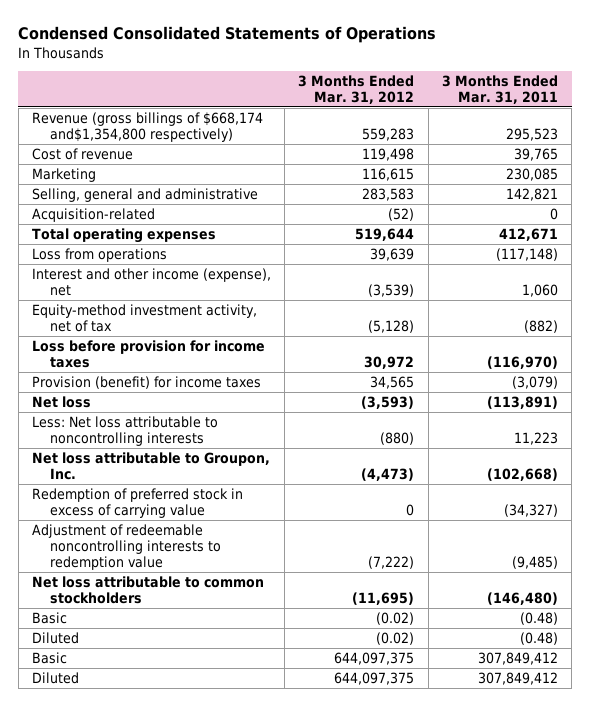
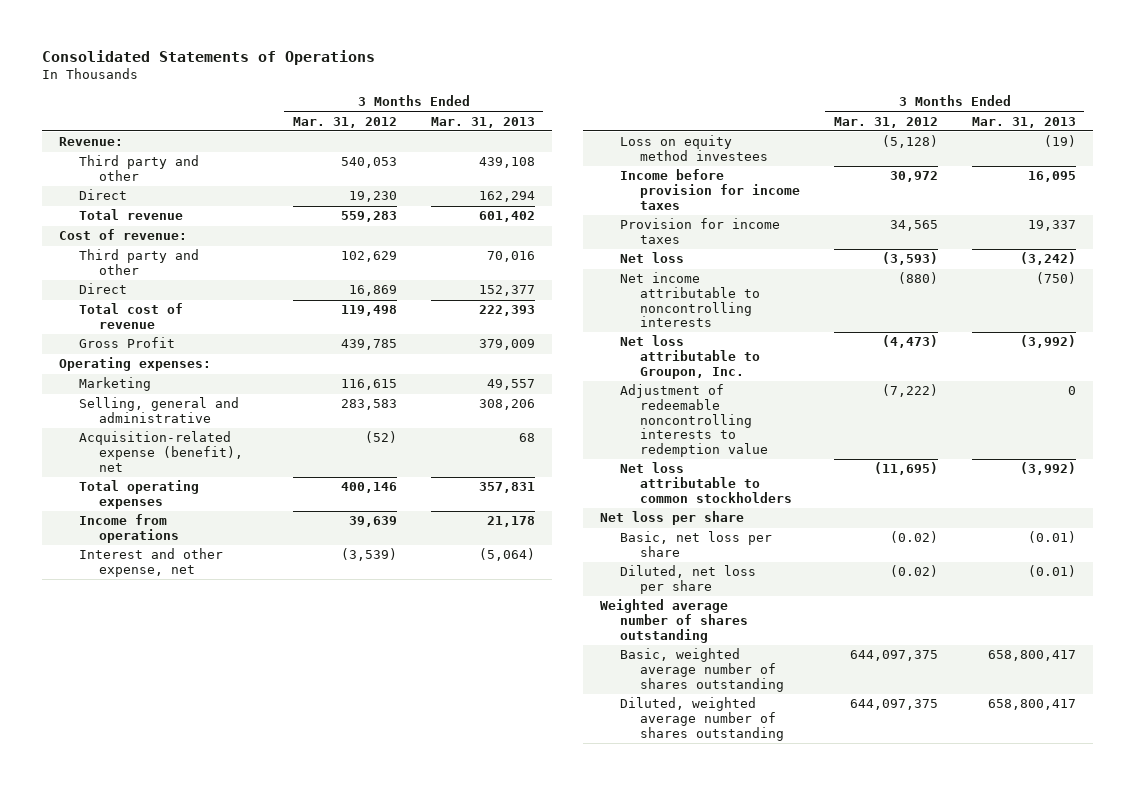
[18,26,437,44] Condensed Consolidated Statements of Operations -> [42,49,376,65] Consolidated Statements of Operations
[441,74,558,104] 3 Months Ended Mar. 31, 2011 -> none
none -> [430,116,535,128] Mar. 31, 2013
none -> [59,137,124,147] Revenue:
none -> [79,155,200,182] Third party and other
none -> [79,189,128,201] Direct
[32,111,264,142] Revenue (gross billings of $668,174 and$1,354,800 respectively) -> [79,209,184,221] Total revenue
none -> [59,229,188,241] Cost of revenue:
none -> [79,249,200,276] Third party and other
none -> [79,283,128,295] Direct
[32,147,134,160] Cost of revenue -> [79,303,184,330] Total cost of revenue
none -> [79,337,176,349] Gross Profit
none -> [59,357,212,372] Operating expenses:
[32,207,156,222] Acquisition-related -> [79,431,243,472] Acquisition-related expense (benefit), net
[355,227,415,241] 519,644 -> [340,482,397,494] 400,146
[32,247,168,262] Loss from operations -> [79,514,179,544] Income from operations
[32,267,272,296] Interest and other income (expense), net -> [79,548,224,578] Interest and other expense, net
[32,303,258,332] Equity-method investment activity, net of tax -> [620,135,768,162] Loss on equity method investees
[32,339,266,368] Loss before provision for income taxes -> [620,169,800,210] Income before provision for income taxes
[32,375,262,389] Provision (benefit) for income taxes -> [620,218,781,245] Provision for income taxes
[32,415,219,446] Less: Net loss attributable to noncontrolling interests -> [620,272,760,328] Net income attributable to noncontrolling interests
[32,487,244,518] Redemption of preferred stock in excess of carrying value -> none
none -> [600,511,745,526] Net loss per share
[32,611,68,624] Basic -> [620,531,773,558] Basic, net loss per share
[32,631,80,644] Diluted -> [620,565,757,595] Diluted, net loss per share
none -> [600,599,749,643] Weighted average number of shares outstanding
[32,651,68,664] Basic -> [620,648,784,692] Basic, weighted average number of shares outstanding
[32,671,80,684] Diluted -> [620,697,784,741] Diluted, weighted average number of shares outstanding

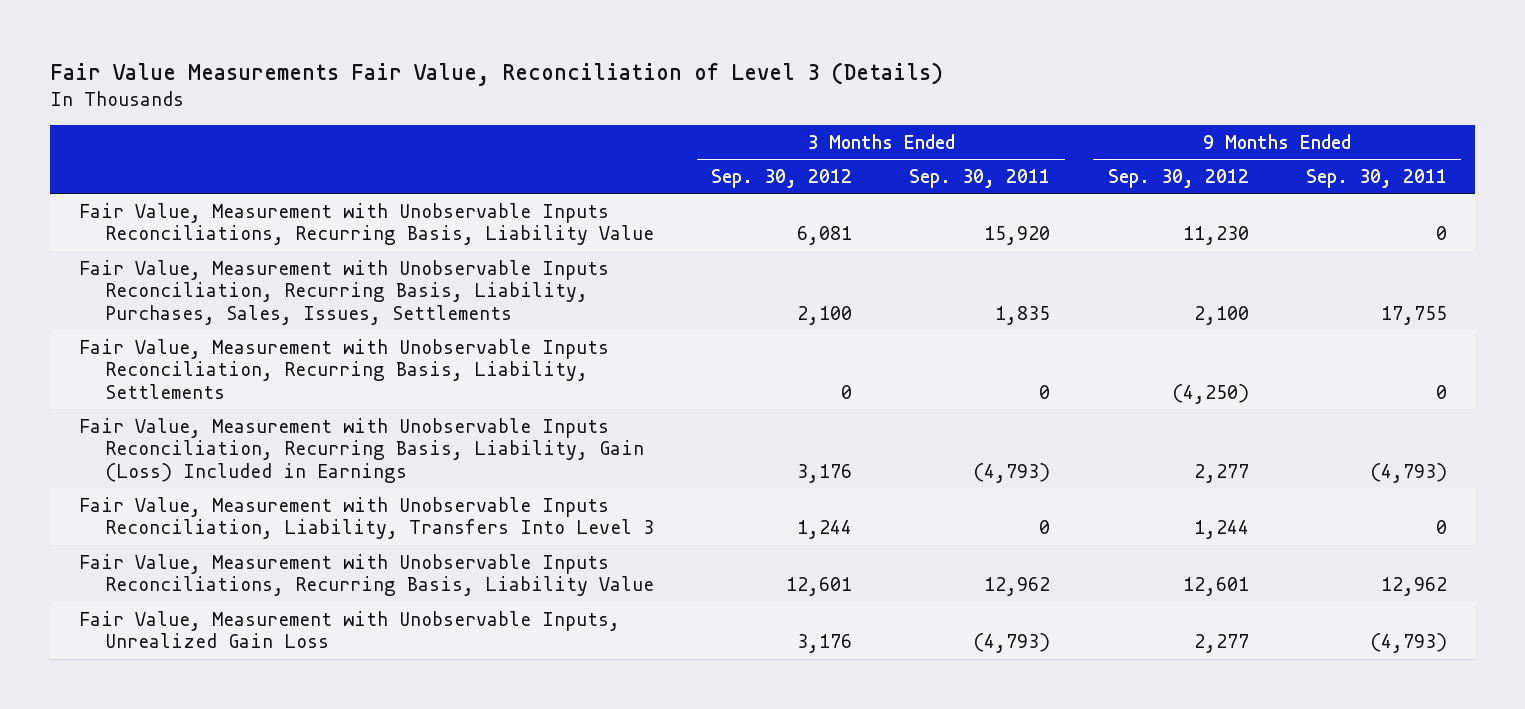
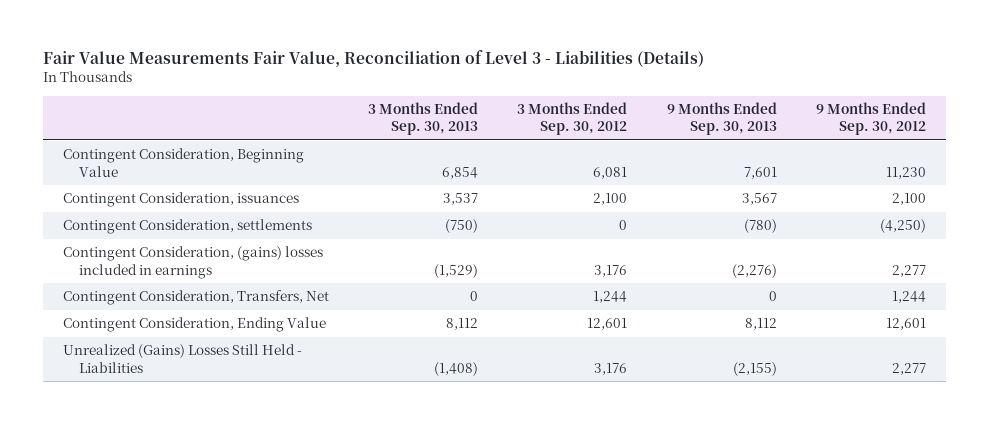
[50,62,944,87] Fair Value Measurements Fair Value, Reconciliation of Level 3 (Details) -> [42,49,704,67] Fair Value Measurements Fair Value, Reconciliation of Level 3 - Liabilities (Details)
[909,168,1051,188] Sep. 30, 2011 -> none
[1305,168,1447,188] Sep. 30, 2011 -> none
none -> [367,101,478,136] 3 Months Ended Sep. 30, 2013
none -> [666,101,777,136] 9 Months Ended Sep. 30, 2013
[78,202,655,246] Fair Value, Measurement with Unobservable Inputs Reconciliations, Recurring Basis, Liability Value -> [62,148,304,177] Contingent Consideration, Beginning Value
[78,259,609,326] Fair Value, Measurement with Unobservable Inputs Reconciliation, Recurring Basis, Liability, Purchases, Sales, Issues, Settlements -> [62,192,299,208] Contingent Consideration, issuances
[78,338,609,400] Fair Value, Measurement with Unobservable Inputs Reconciliation, Recurring Basis, Liability, Settlements -> [62,219,312,235] Contingent Consideration, settlements
[78,417,645,484] Fair Value, Measurement with Unobservable Inputs Reconciliation, Recurring Basis, Liability, Gain (Loss) Included in Earnings -> [62,246,323,279] Contingent Consideration, (gains) losses included in earnings
[78,496,655,540] Fair Value, Measurement with Unobservable Inputs Reconciliation, Liability, Transfers Into Level 3 -> [62,290,329,306] Contingent Consideration, Transfers, Net
[78,553,655,597] Fair Value, Measurement with Unobservable Inputs Reconciliations, Recurring Basis, Liability Value -> [62,317,326,333] Contingent Consideration, Ending Value
[78,610,620,649] Fair Value, Measurement with Unobservable Inputs, Unrealized Gain Loss -> [62,344,302,373] Unrealized (Gains) Losses Still Held - Liabilities

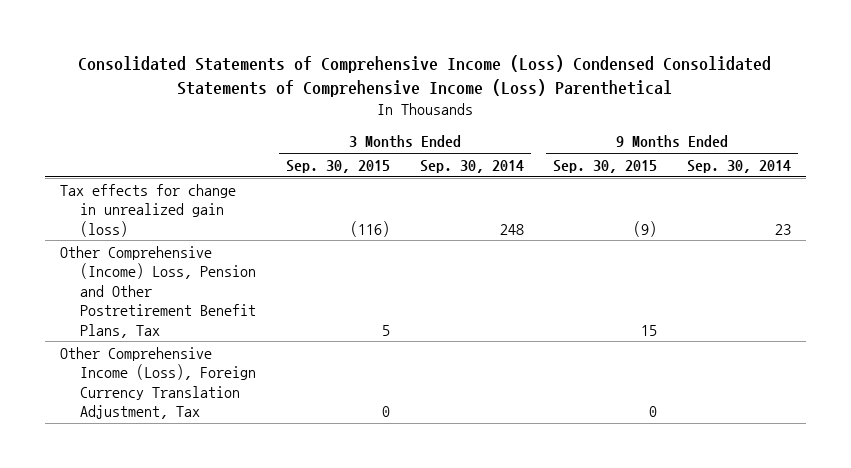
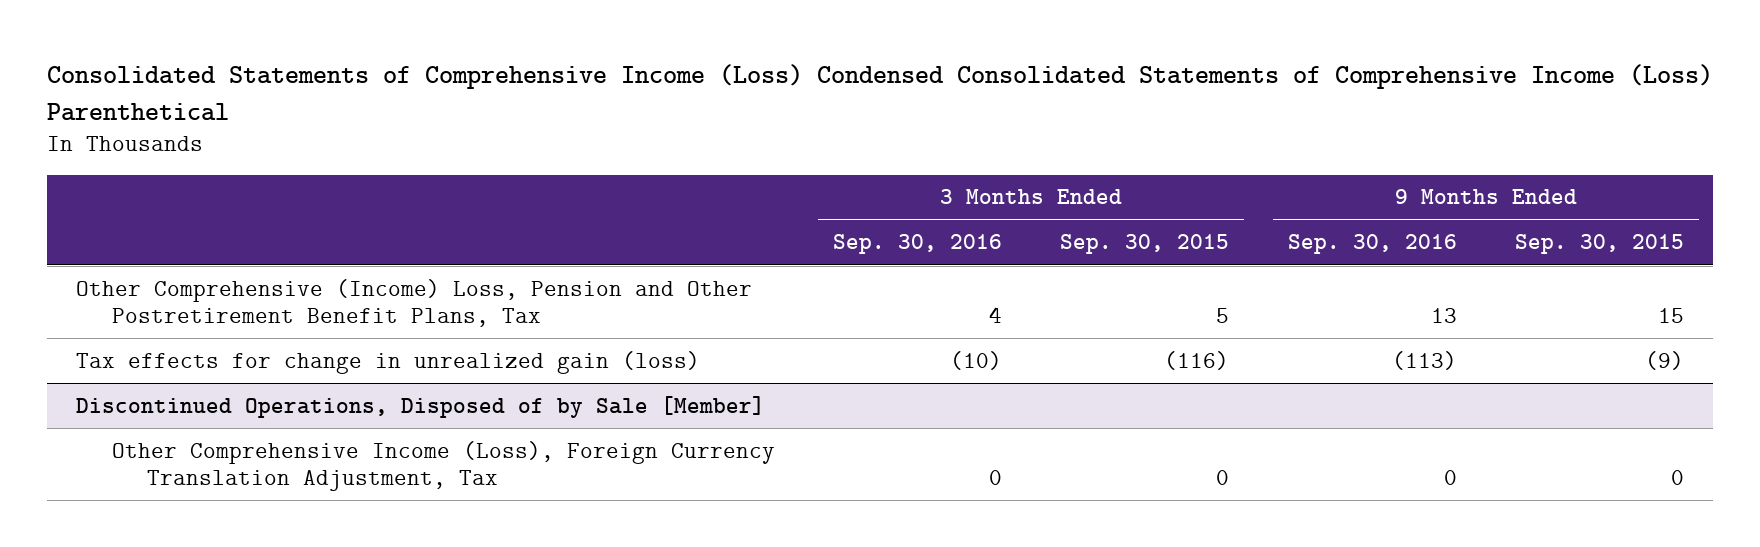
[419,159,524,173] Sep. 30, 2014 -> none
[686,159,791,173] Sep. 30, 2014 -> none
none -> [832,234,1002,255] Sep. 30, 2016
none -> [1287,234,1457,255] Sep. 30, 2016
[59,183,236,237] Tax effects for change in unrealized gain (loss) -> [76,350,701,374] Tax effects for change in unrealized gain (loss)
none -> [76,395,766,418] Discontinued Operations, Disposed of by Sale [Member]

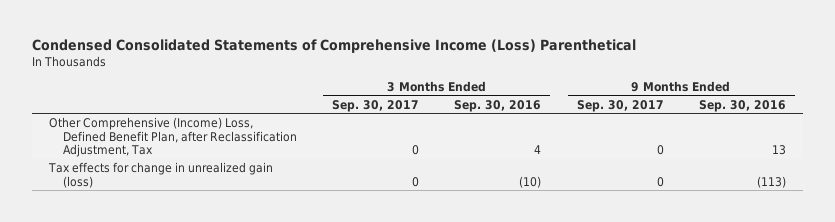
[46,64,1713,121] Consolidated Statements of Comprehensive Income (Loss) Condensed Consolidated Statements of Comprehensive Income (Loss) Parenthetical -> [31,39,636,54] Condensed Consolidated Statements of Comprehensive Income (Loss) Parenthetical
[1060,234,1230,255] Sep. 30, 2015 -> none
[1515,234,1685,255] Sep. 30, 2015 -> none
none -> [332,99,420,112] Sep. 30, 2017
none -> [576,99,664,112] Sep. 30, 2017
[76,278,753,328] Other Comprehensive (Income) Loss, Pension and Other Postretirement Benefit Plans, Tax -> [49,117,298,158] Other Comprehensive (Income) Loss, Defined Benefit Plan, after Reclassification Adjustment, Tax
[76,395,766,418] Discontinued Operations, Disposed of by Sale [Member] -> none
[111,440,775,492] Other Comprehensive Income (Loss), Foreign Currency Translation Adjustment, Tax -> none

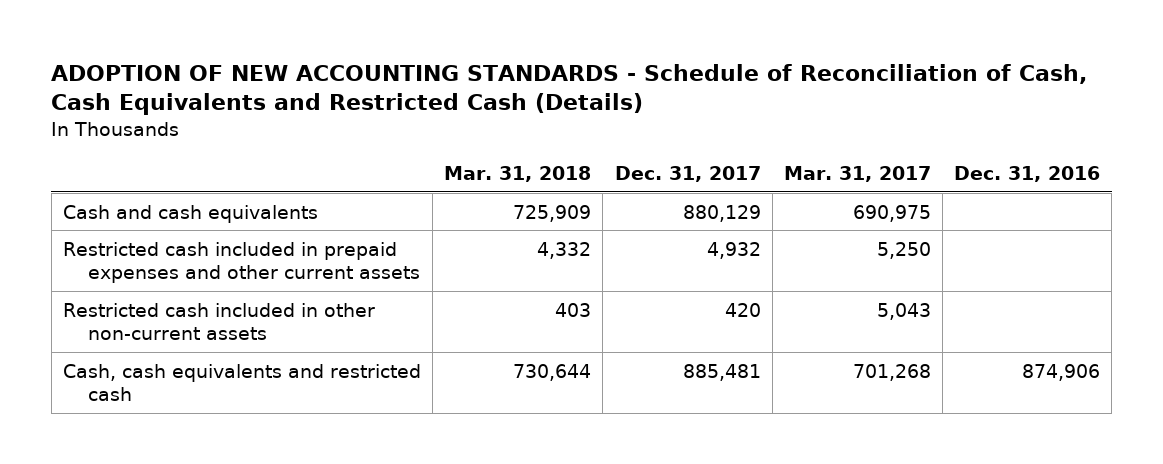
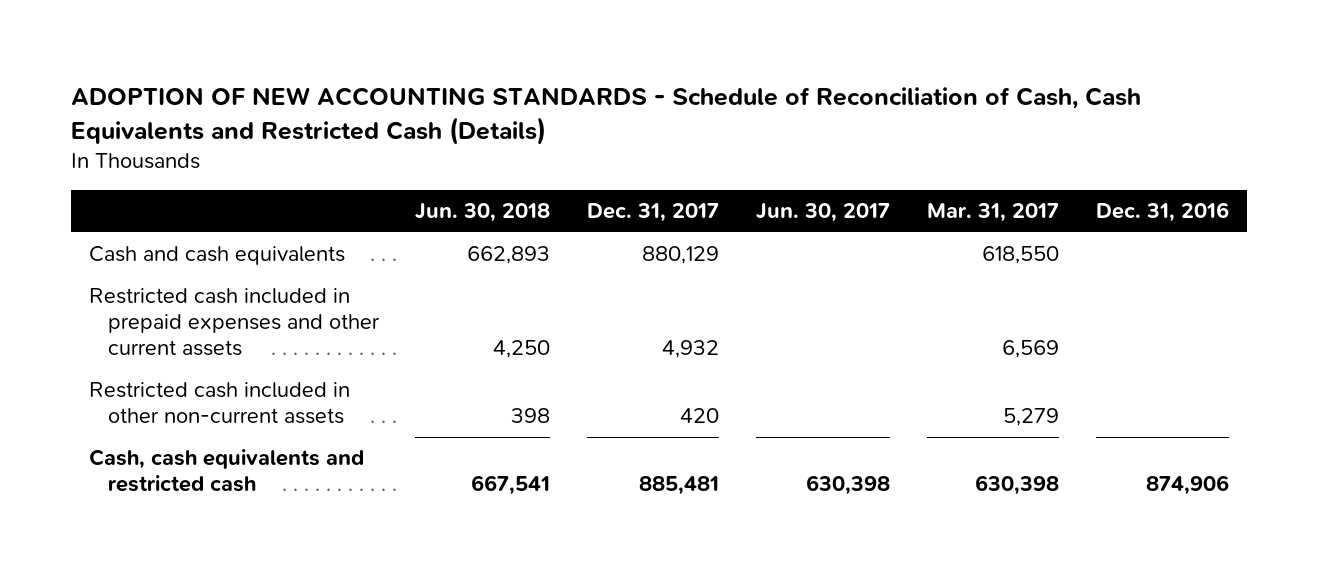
[444,166,592,183] Mar. 31, 2018 -> none
none -> [415,203,551,223] Jun. 30, 2018
none -> [756,203,891,223] Jun. 30, 2017
[852,204,931,222] 690,975 -> [981,246,1059,265] 618,550
[876,241,931,259] 5,250 -> [1001,340,1059,359] 6,569
[876,302,931,320] 5,043 -> [1002,408,1059,427] 5,279
[852,363,931,381] 701,268 -> [974,475,1059,496] 630,398

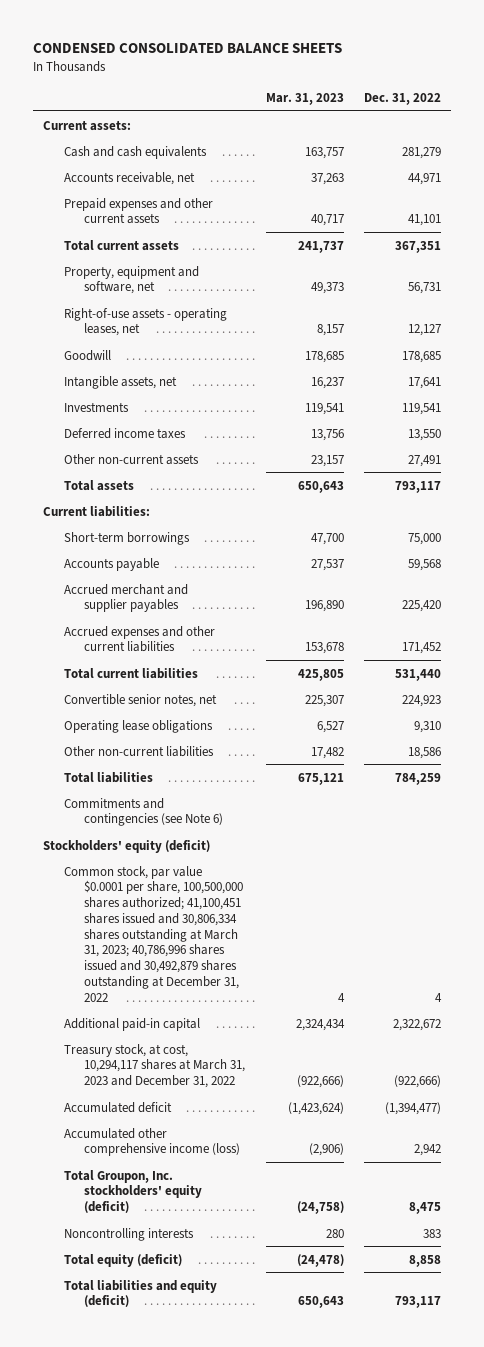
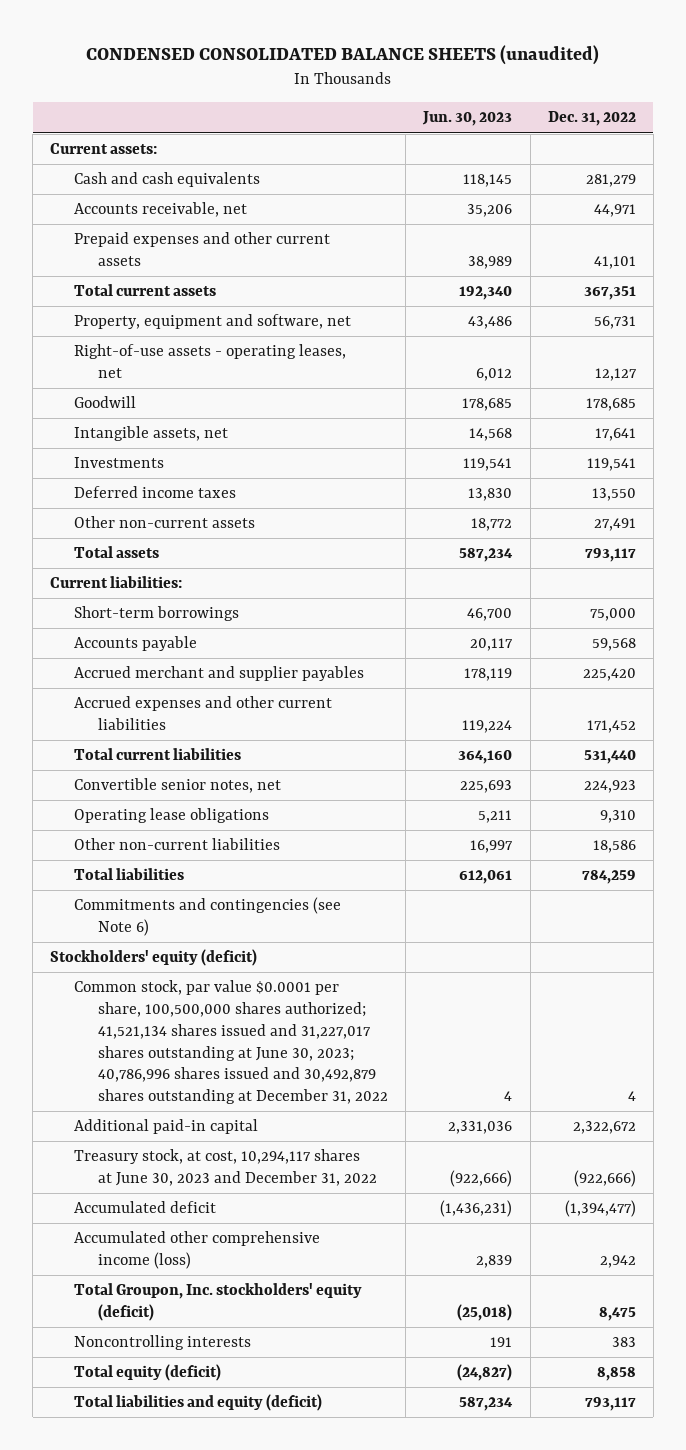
[32,43,342,54] CONDENSED CONSOLIDATED BALANCE SHEETS -> [85,45,599,66] CONDENSED CONSOLIDATED BALANCE SHEETS (unaudited)
[265,93,344,106] Mar. 31, 2023 -> none
none -> [422,111,513,127] Jun. 30, 2023
[63,865,244,1002] Common stock, par value $0.0001 per share, 100,500,000 shares authorized; 41,100,451 shares issued and 30,806,334 shares outstanding at March 31, 2023; 40,786,996 shares issued and 30,492,879 shares outstanding at December 31, 2022 -> [74,980,389,1105] Common stock, par value $0.0001 per share, 100,500,000 shares authorized; 41,521,134 shares issued and 31,227,017 shares outstanding at June 30, 2023; 40,786,996 shares issued and 30,492,879 shares outstanding at December 31, 2022
[63,1043,246,1089] Treasury stock, at cost, 10,294,117 shares at March 31, 2023 and December 31, 2022 -> [74,1149,378,1187] Treasury stock, at cost, 10,294,117 shares at June 30, 2023 and December 31, 2022

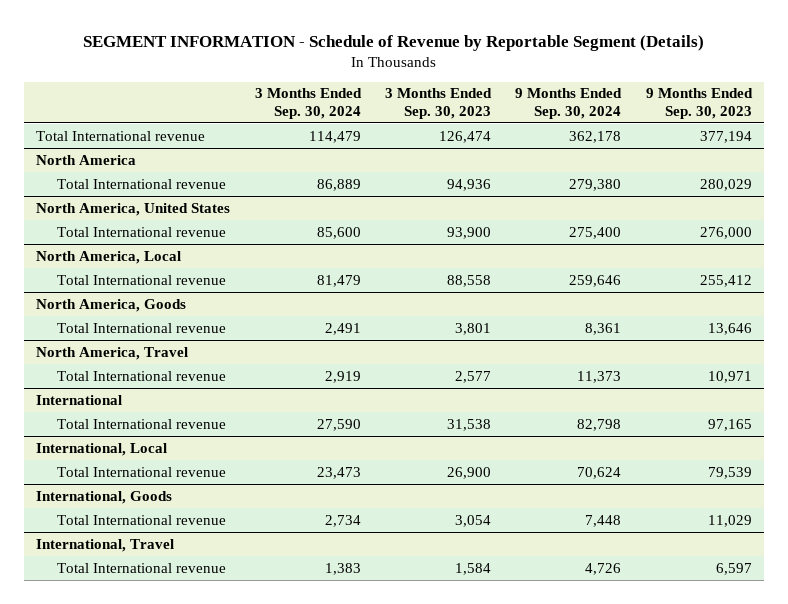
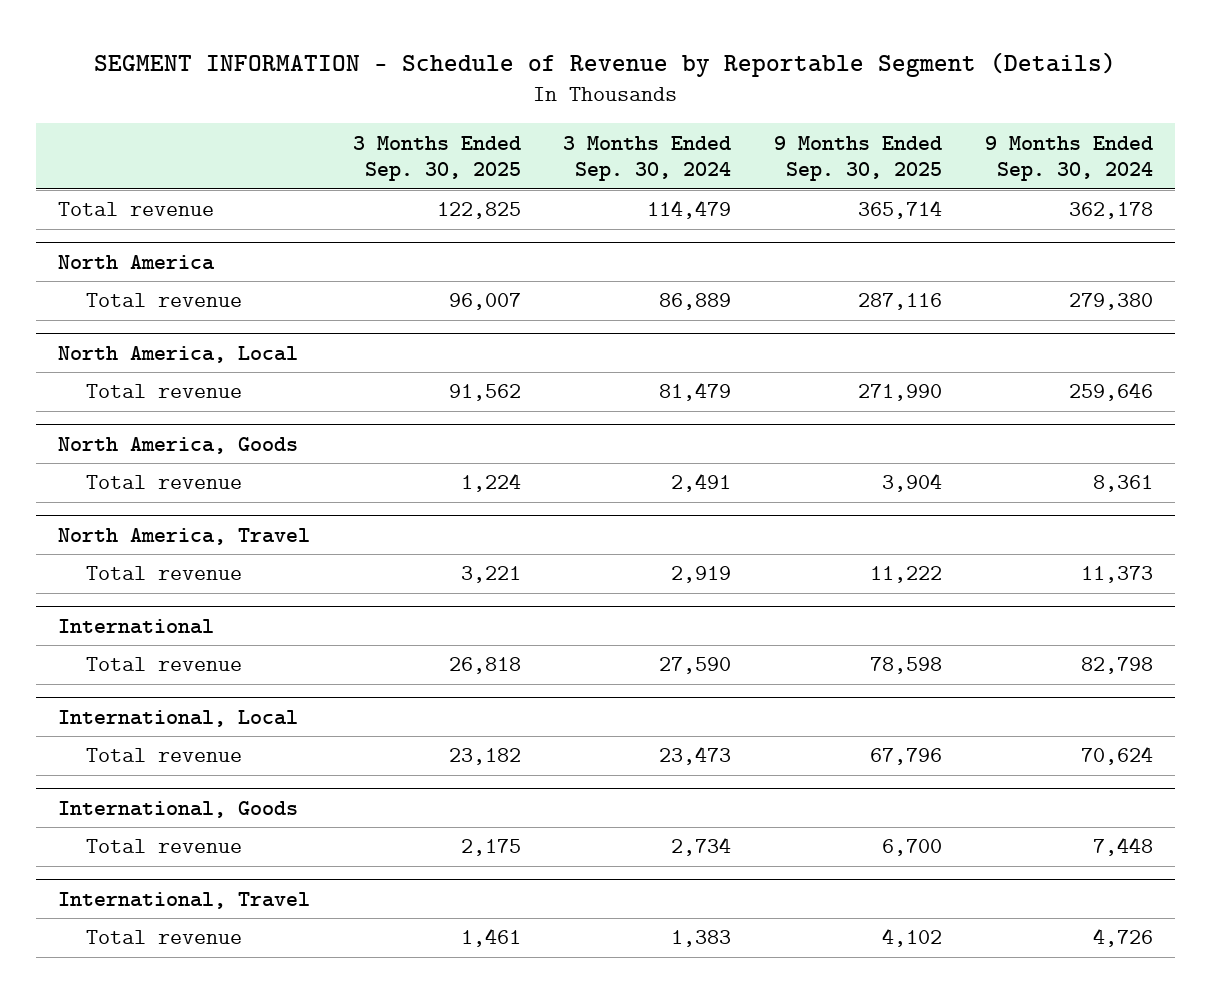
[384,88,492,119] 3 Months Ended Sep. 30, 2023 -> none
[645,88,753,119] 9 Months Ended Sep. 30, 2023 -> none
none -> [352,135,521,181] 3 Months Ended Sep. 30, 2025
none -> [774,135,943,181] 9 Months Ended Sep. 30, 2025
[36,130,206,141] Total International revenue -> [57,202,214,217] Total revenue
[36,202,231,216] North America, United States -> none
[57,226,227,237] Total International revenue -> none
[57,178,227,189] Total International revenue -> [86,293,243,308] Total revenue
[57,274,227,285] Total International revenue -> [86,384,243,399] Total revenue
[57,322,227,333] Total International revenue -> [86,475,243,490] Total revenue
[57,370,227,381] Total International revenue -> [86,566,243,581] Total revenue
[57,418,227,429] Total International revenue -> [86,657,243,672] Total revenue
[57,466,227,477] Total International revenue -> [86,748,243,763] Total revenue
[57,514,227,525] Total International revenue -> [86,839,243,854] Total revenue
[57,562,227,573] Total International revenue -> [86,930,243,945] Total revenue

